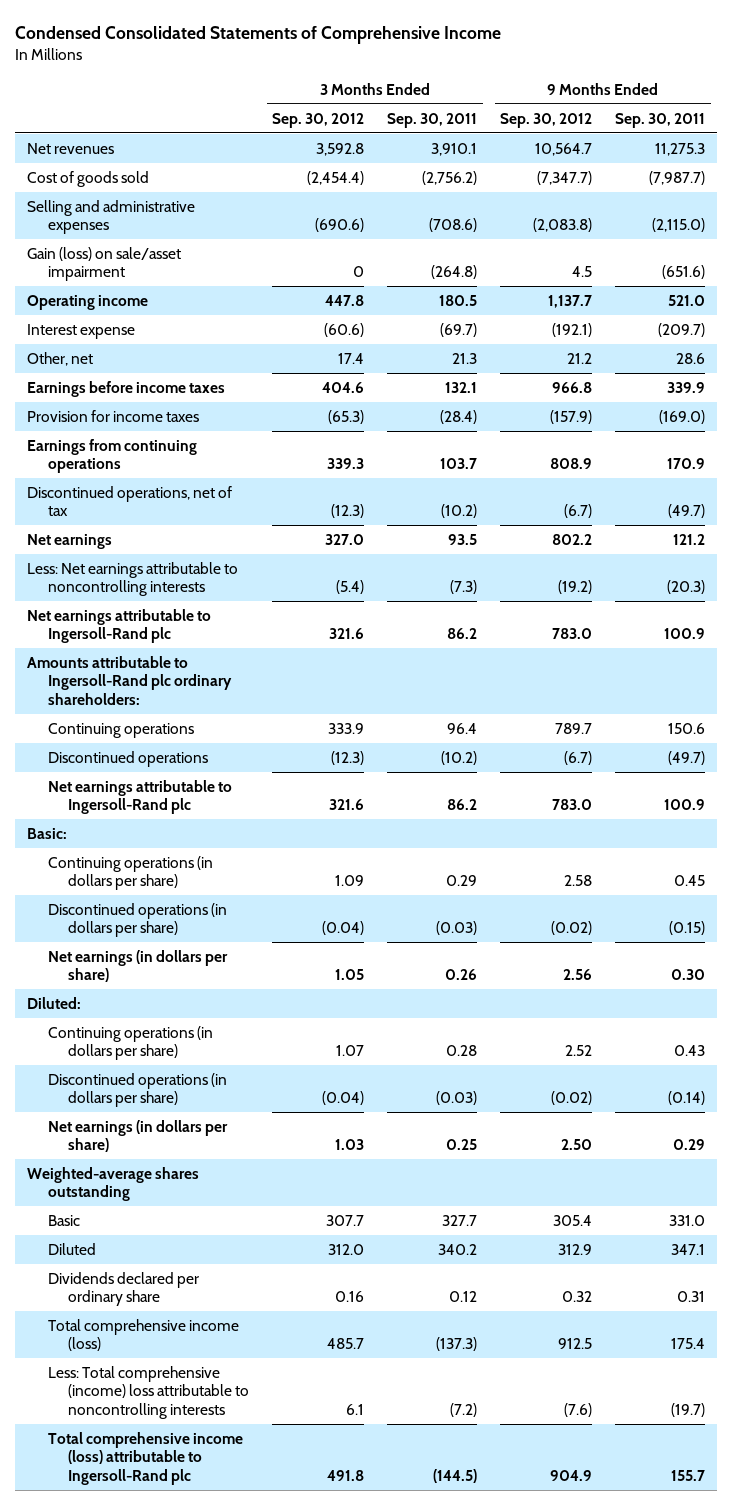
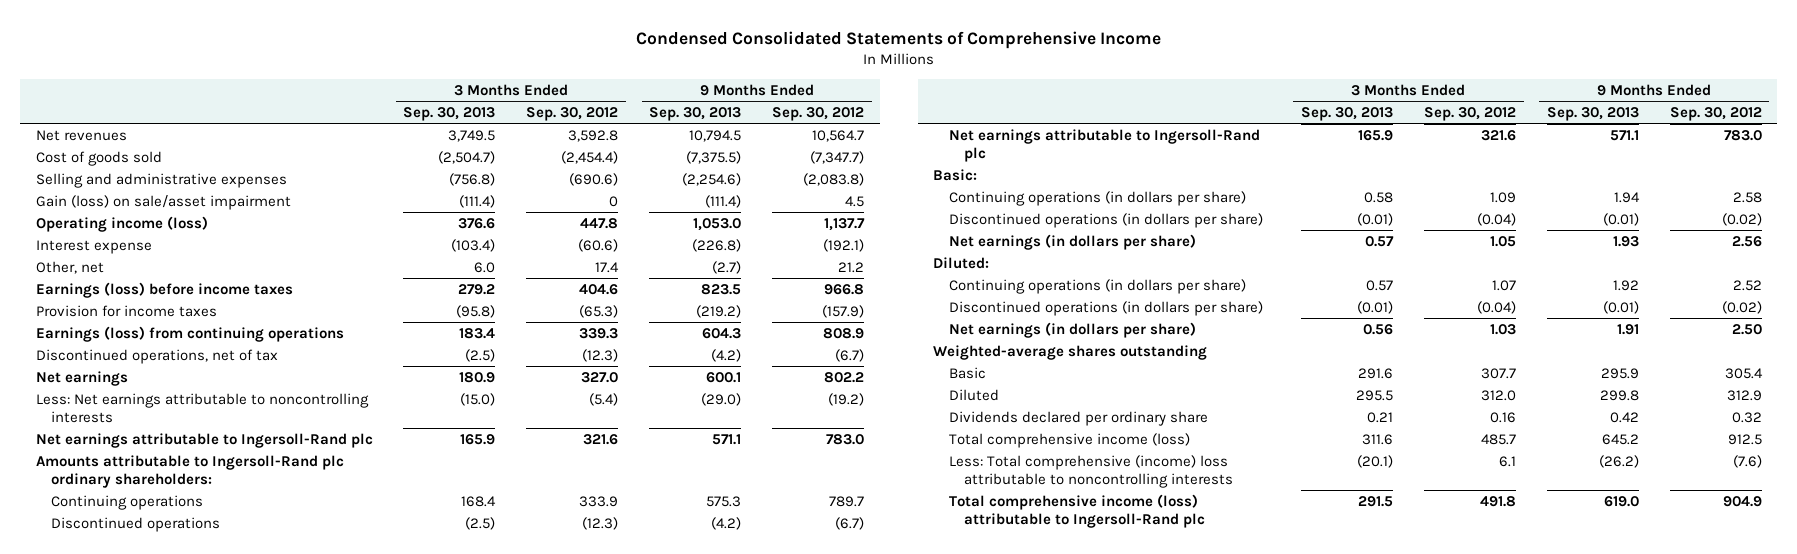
[387,112,478,128] Sep. 30, 2011 -> none
[615,112,706,128] Sep. 30, 2011 -> none
none -> [403,106,496,121] Sep. 30, 2013
none -> [649,106,742,121] Sep. 30, 2013
[26,294,148,310] Operating income -> [35,215,208,232] Operating income (loss)
[26,380,225,397] Earnings before income taxes -> [35,281,293,298] Earnings (loss) before income taxes
[26,438,197,474] Earnings from continuing operations -> [35,325,344,342] Earnings (loss) from continuing operations

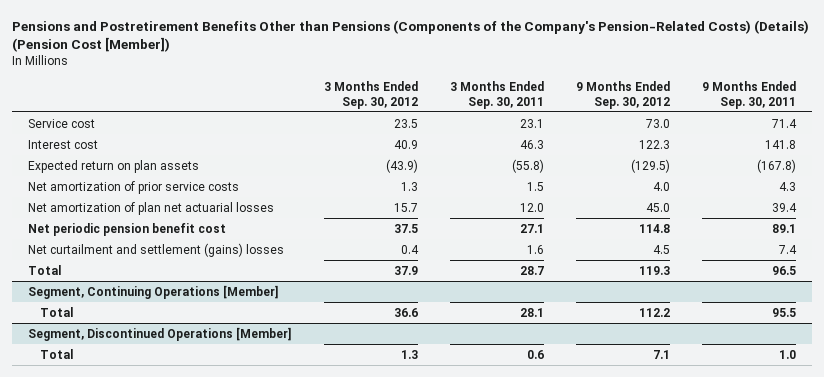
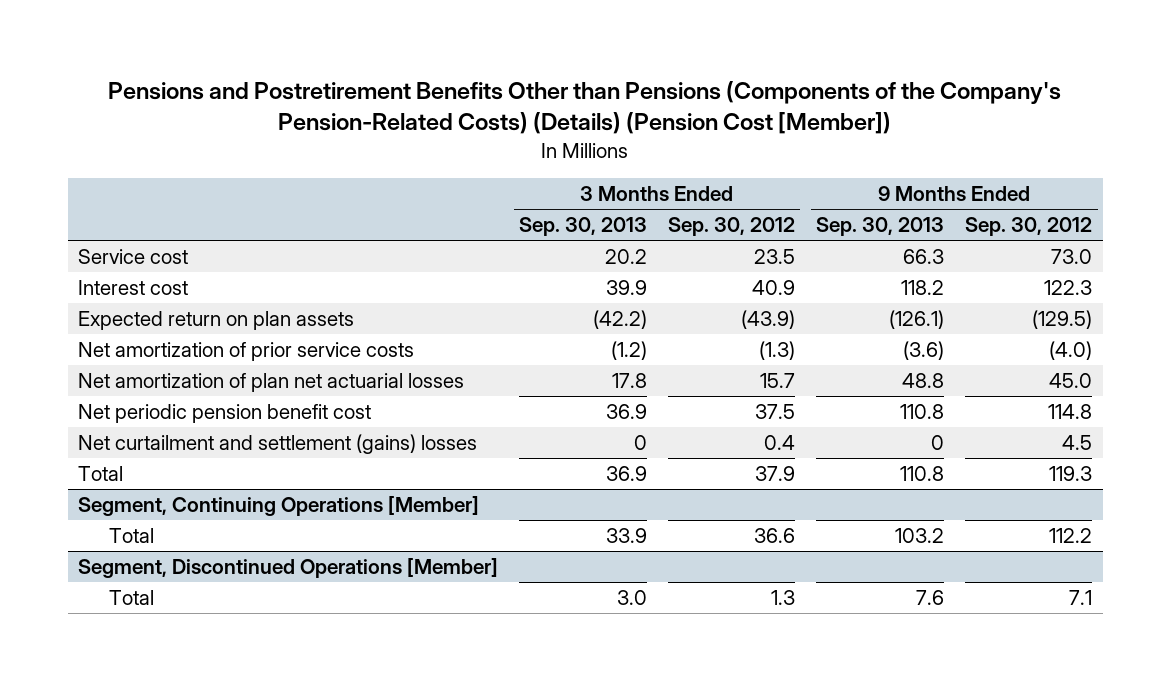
[450,81,545,109] 3 Months Ended Sep. 30, 2011 -> none
[701,81,796,109] 9 Months Ended Sep. 30, 2011 -> none
none -> [519,217,648,237] Sep. 30, 2013
none -> [816,217,945,237] Sep. 30, 2013
[401,181,419,191] 1.3 -> [759,340,796,360] (1.3)
[652,181,670,191] 4.0 -> [1049,340,1093,360] (4.0)

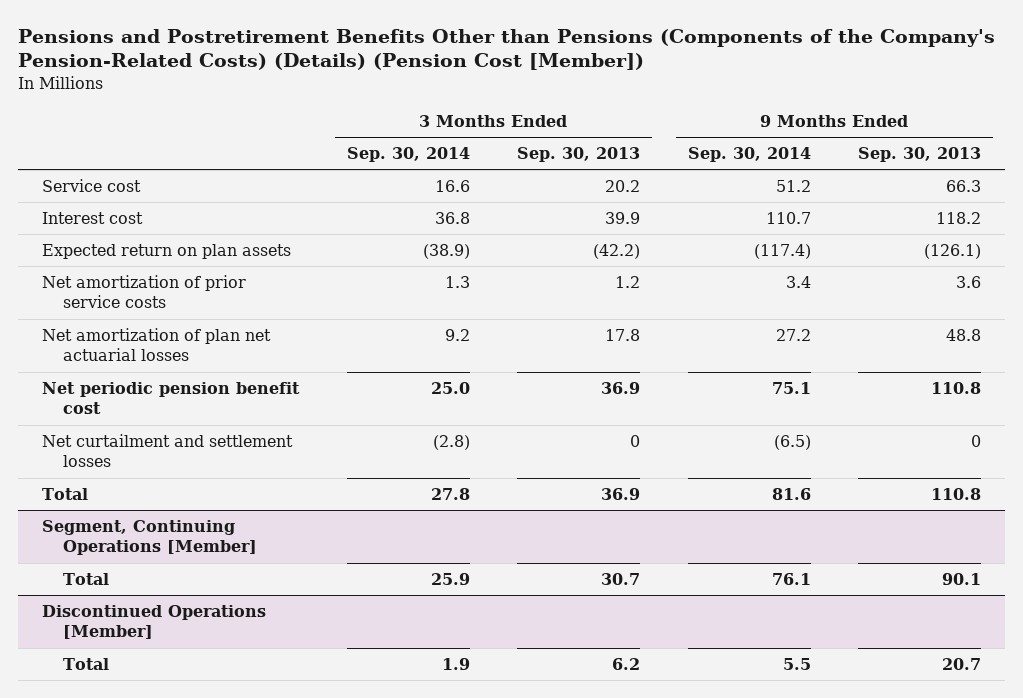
[668,217,796,237] Sep. 30, 2012 -> none
[965,217,1093,237] Sep. 30, 2012 -> none
none -> [346,147,470,163] Sep. 30, 2014
none -> [687,147,811,163] Sep. 30, 2014
[611,340,648,360] (1.2) -> [615,275,641,288] 1.2
[903,340,945,360] (3.6) -> [956,275,982,288] 3.6
[78,433,478,454] Net curtailment and settlement (gains) losses -> [41,433,293,468] Net curtailment and settlement losses
[606,527,648,543] 33.9 -> [601,572,641,585] 30.7
[895,527,945,543] 103.2 -> [942,572,982,585] 90.1
[78,557,499,578] Segment, Discontinued Operations [Member] -> [41,604,266,640] Discontinued Operations [Member]
[617,589,648,605] 3.0 -> [612,657,641,670] 6.2
[916,589,945,605] 7.6 -> [942,657,982,670] 20.7

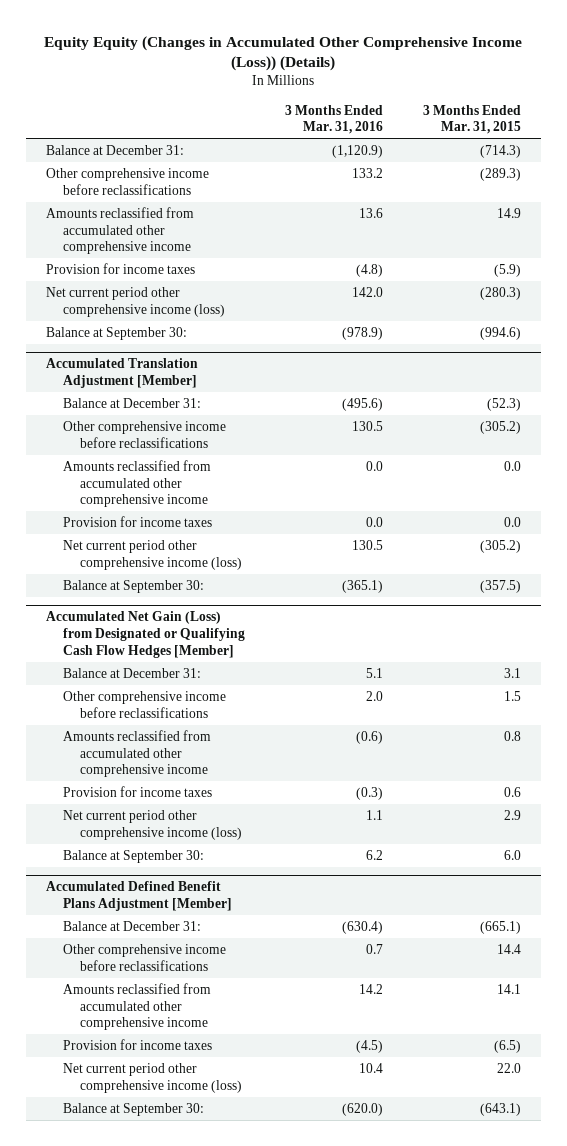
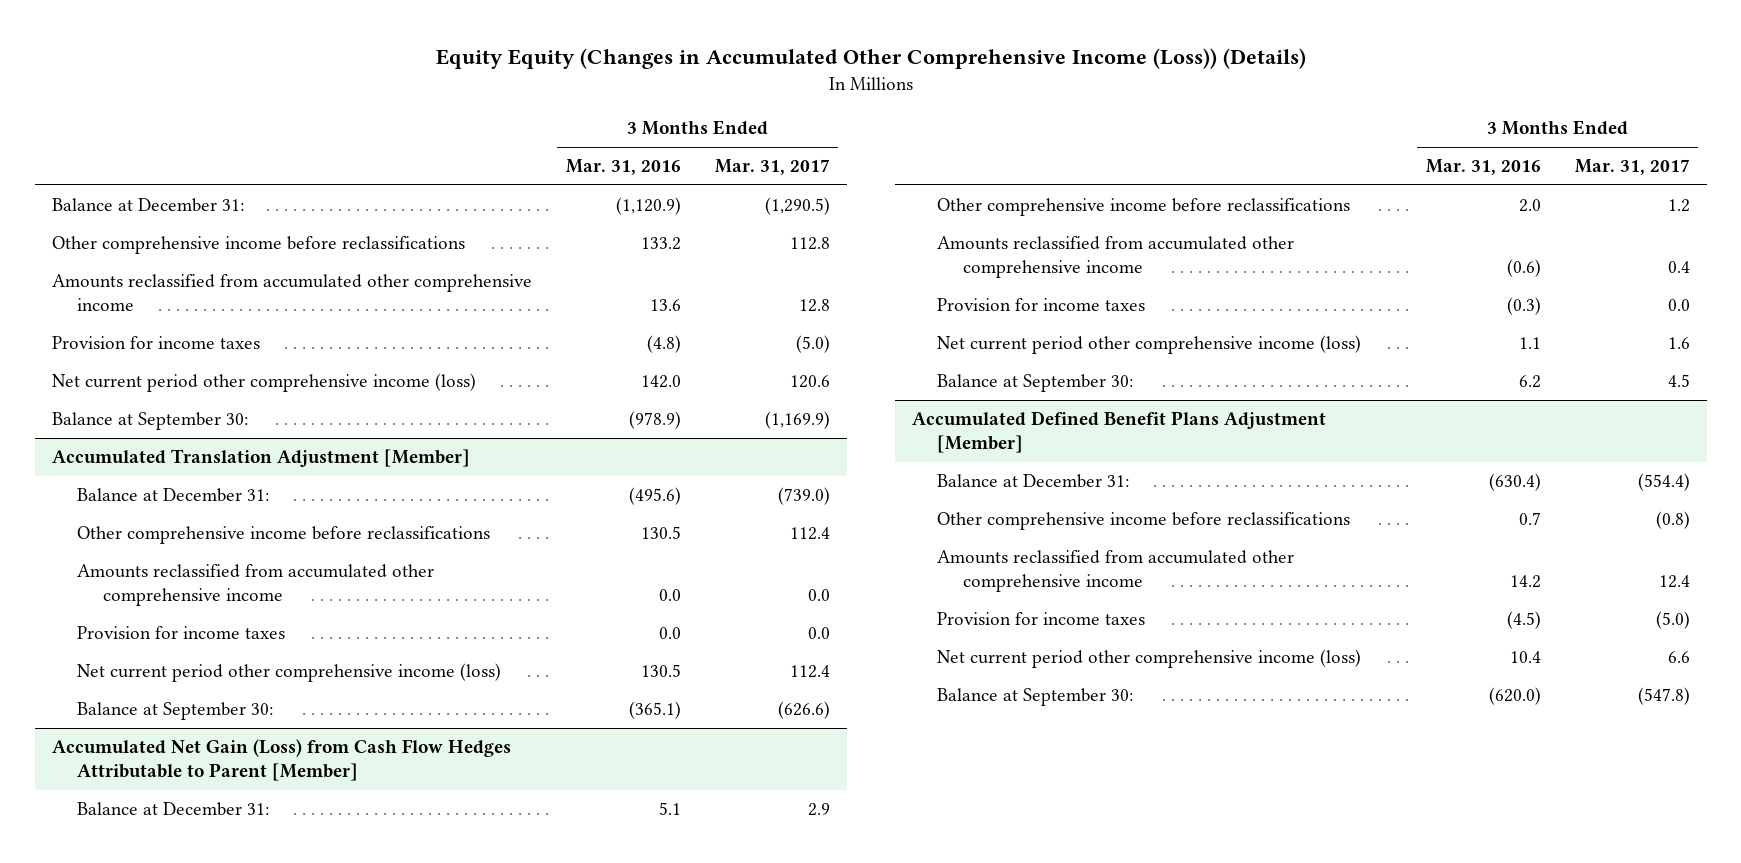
[422,104,521,135] 3 Months Ended Mar. 31, 2015 -> none
none -> [714,159,830,176] Mar. 31, 2017
[45,611,245,658] Accumulated Net Gain (Loss) from Designated or Qualifying Cash Flow Hedges [Member] -> [51,739,511,782] Accumulated Net Gain (Loss) from Cash Flow Hedges Attributable to Parent [Member]

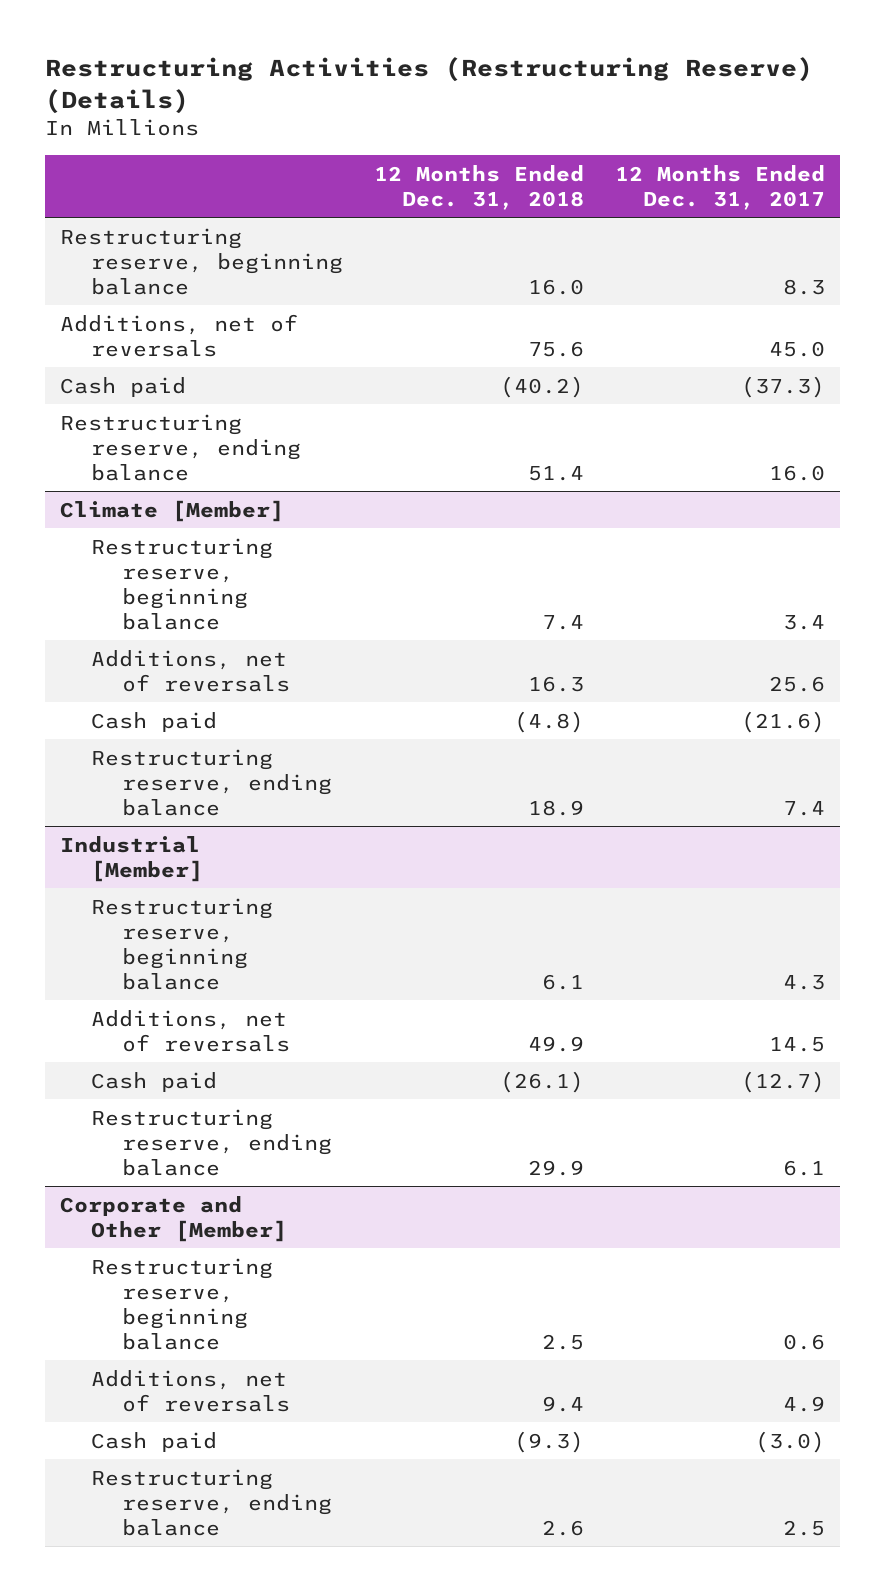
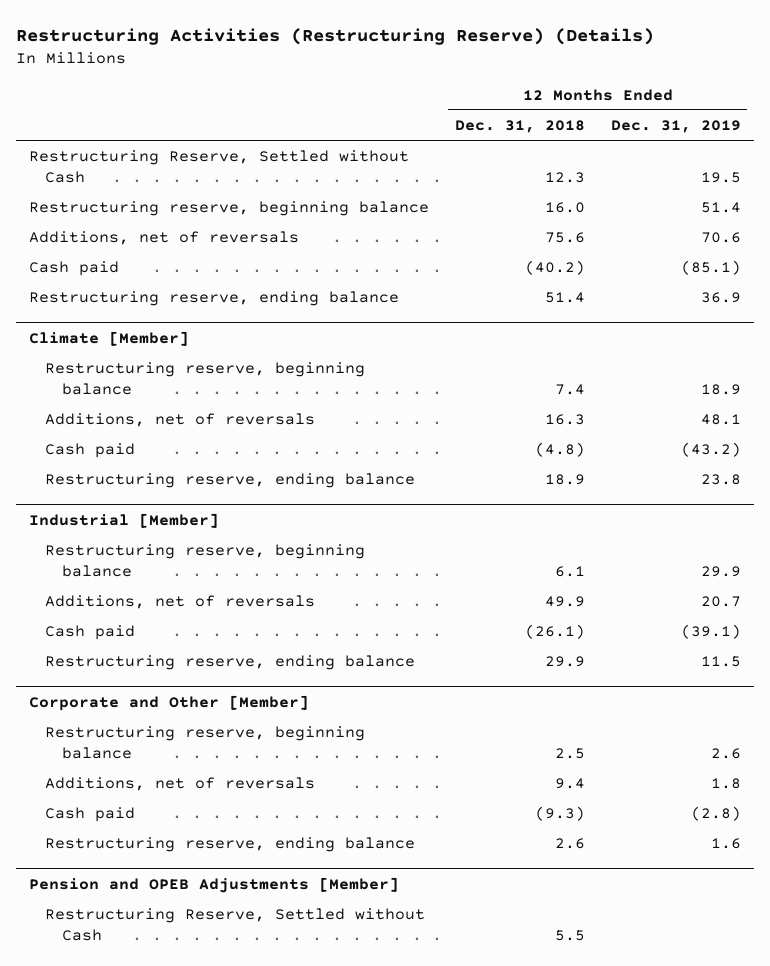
[614,164,825,210] 12 Months Ended Dec. 31, 2017 -> none
none -> [610,119,741,133] Dec. 31, 2019
none -> [28,150,409,184] Restructuring Reserve, Settled without Cash
none -> [28,876,399,893] Pension and OPEB Adjustments [Member]
none -> [45,908,426,942] Restructuring Reserve, Settled without Cash

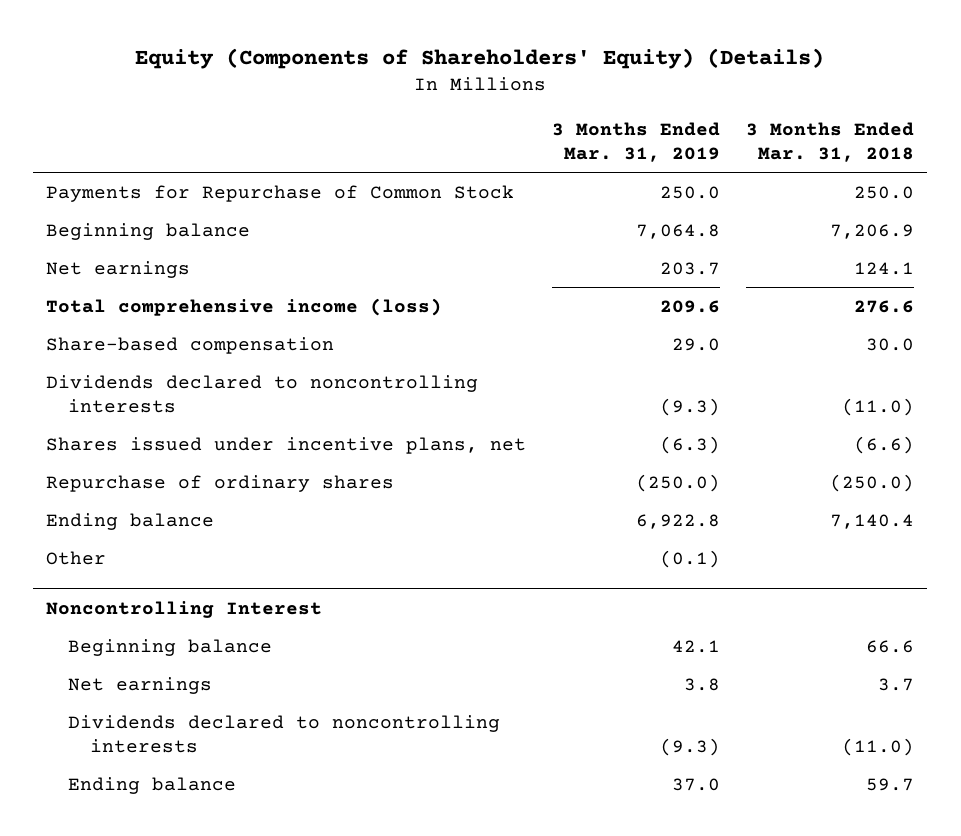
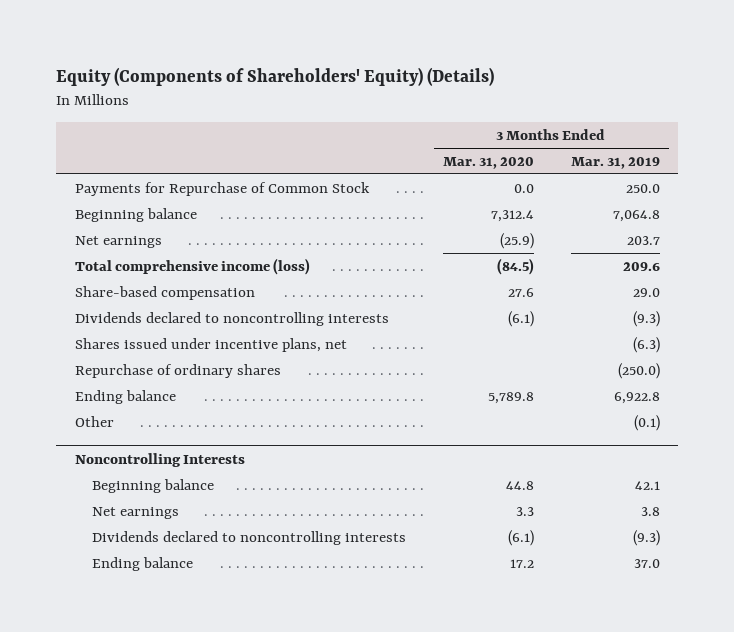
[746,121,915,162] 3 Months Ended Mar. 31, 2018 -> none
none -> [442,156,534,169] Mar. 31, 2020
[46,600,323,618] Noncontrolling Interest -> [74,452,245,467] Noncontrolling Interests

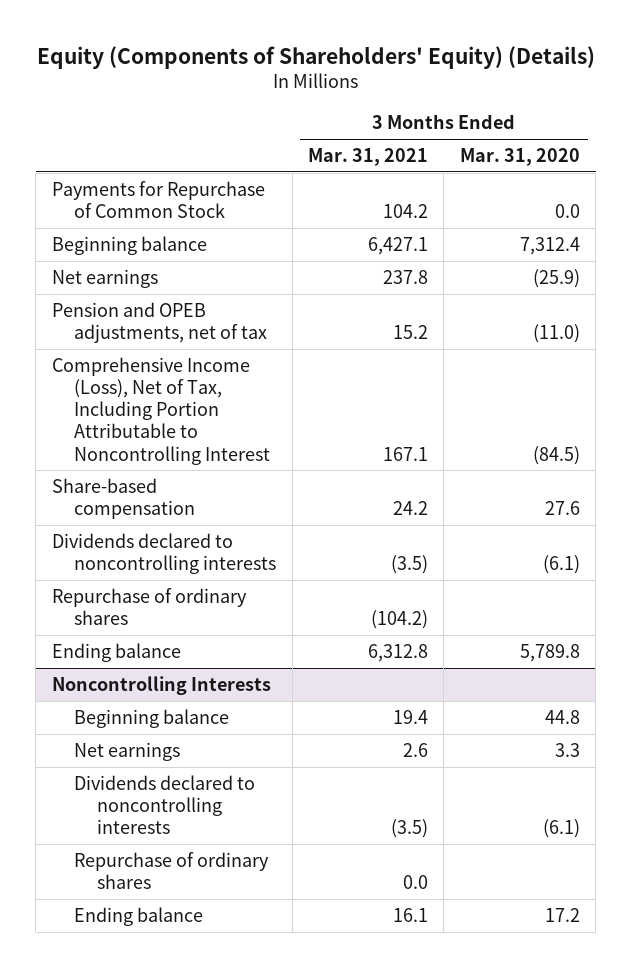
[570,156,660,169] Mar. 31, 2019 -> none
none -> [308,148,429,167] Mar. 31, 2021
none -> [51,301,268,344] Pension and OPEB adjustments, net of tax
[74,257,310,275] Total comprehensive income (loss) -> [51,356,271,465] Comprehensive Income (Loss), Net of Tax, Including Portion Attributable to Noncontrolling Interest
[74,337,347,352] Shares issued under incentive plans, net -> none
[74,415,114,427] Other -> none
none -> [74,851,270,890] Repurchase of ordinary shares

